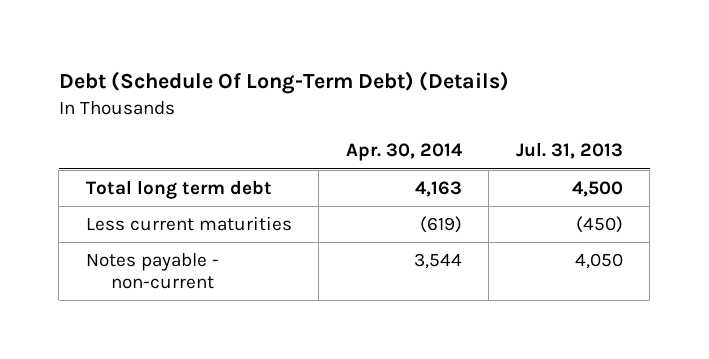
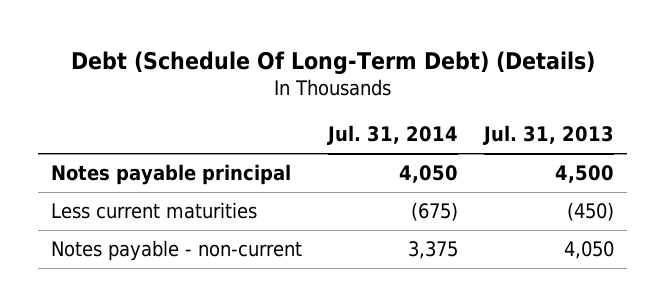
[345,143,463,162] Apr. 30, 2014 -> none
none -> [327,125,459,146] Jul. 31, 2014
[85,179,272,199] Total long term debt -> [51,164,292,186] Notes payable principal

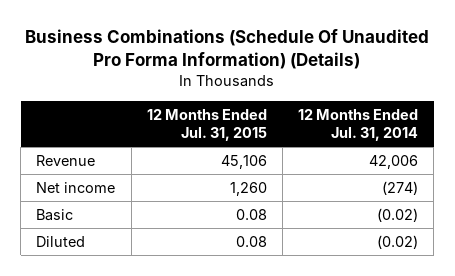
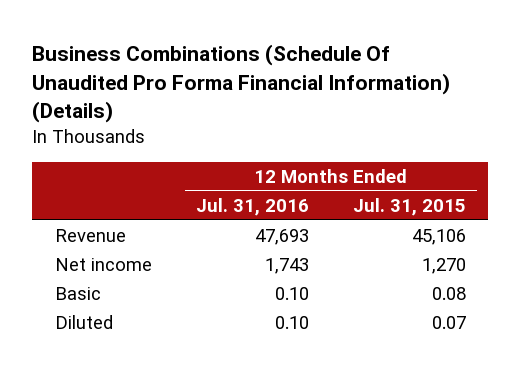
[25,29,430,70] Business Combinations (Schedule Of Unaudited Pro Forma Information) (Details) -> [32,44,451,124] Business Combinations (Schedule Of Unaudited Pro Forma Financial Information) (Details)
[298,108,419,142] 12 Months Ended Jul. 31, 2014 -> none
none -> [195,197,309,216] Jul. 31, 2016
[229,181,267,196] 1,260 -> [422,258,467,275] 1,270
[235,235,267,247] 0.08 -> [432,316,467,330] 0.07

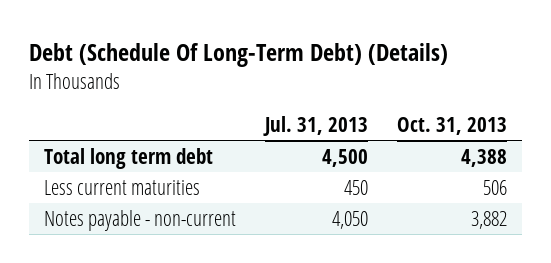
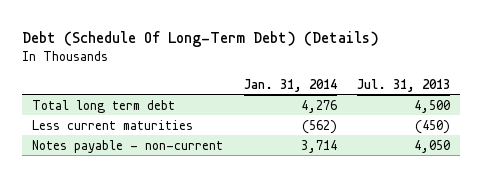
[397,116,508,135] Oct. 31, 2013 -> none
none -> [243,78,337,92] Jan. 31, 2014
[343,179,368,195] 450 -> [414,119,450,134] (450)

